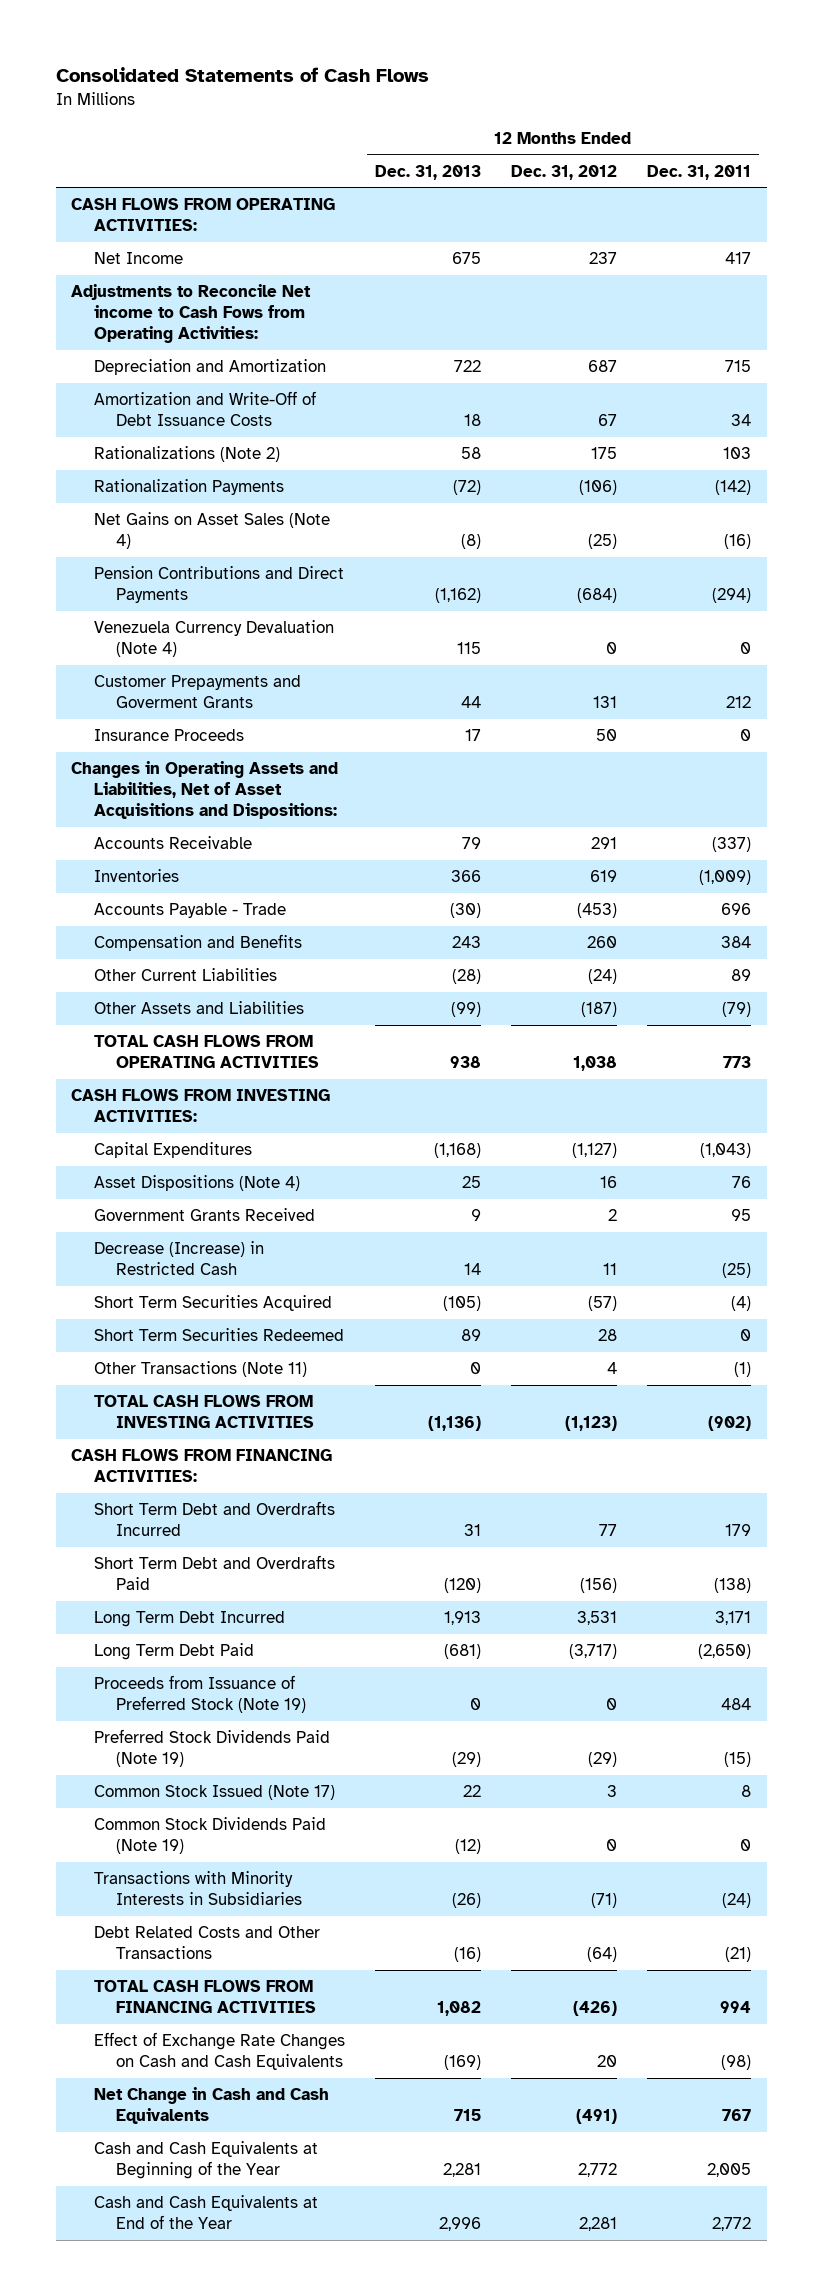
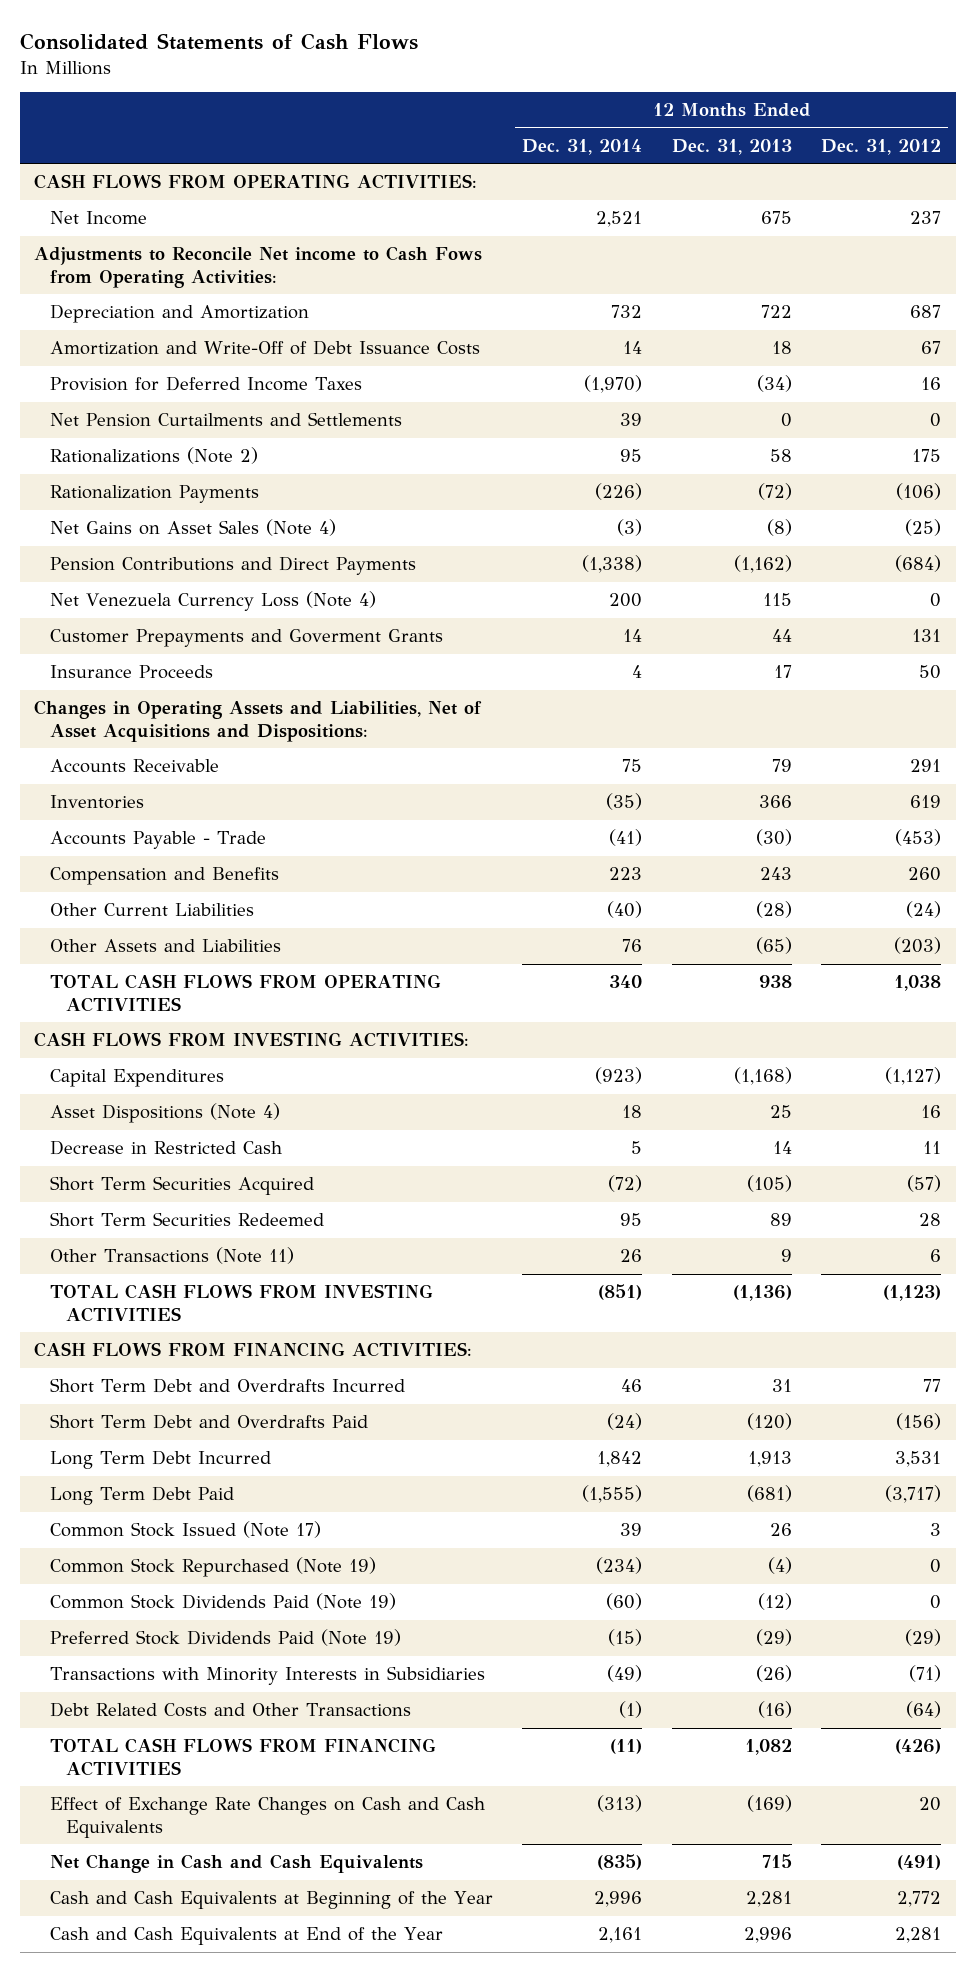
[647,164,752,180] Dec. 31, 2011 -> none
none -> [522,138,643,155] Dec. 31, 2014
none -> [50,376,363,392] Provision for Deferred Income Taxes
none -> [50,412,403,428] Net Pension Curtailments and Settlements
[93,620,334,658] Venezuela Currency Devaluation (Note 4) -> [50,591,377,612] Net Venezuela Currency Loss (Note 4)
[450,1002,481,1018] (99) -> [755,937,792,955] (65)
[581,1002,618,1018] (187) -> [893,937,941,955] (203)
[93,1208,315,1222] Government Grants Received -> none
[93,1241,264,1276] Decrease (Increase) in Restricted Cash -> [50,1140,283,1156] Decrease in Restricted Cash
[469,1362,481,1375] 0 -> [780,1249,792,1263] 9
[607,1362,618,1375] 4 -> [929,1249,941,1263] 6
[93,1675,306,1714] Proceeds from Issuance of Preferred Stock (Note 19) -> none
[462,1785,481,1798] 22 -> [769,1523,792,1537] 26
none -> [50,1557,377,1578] Common Stock Repurchased (Note 19)
[93,1729,330,1768] Preferred Stock Dividends Paid (Note 19) -> [50,1629,402,1647] Preferred Stock Dividends Paid (Note 19)

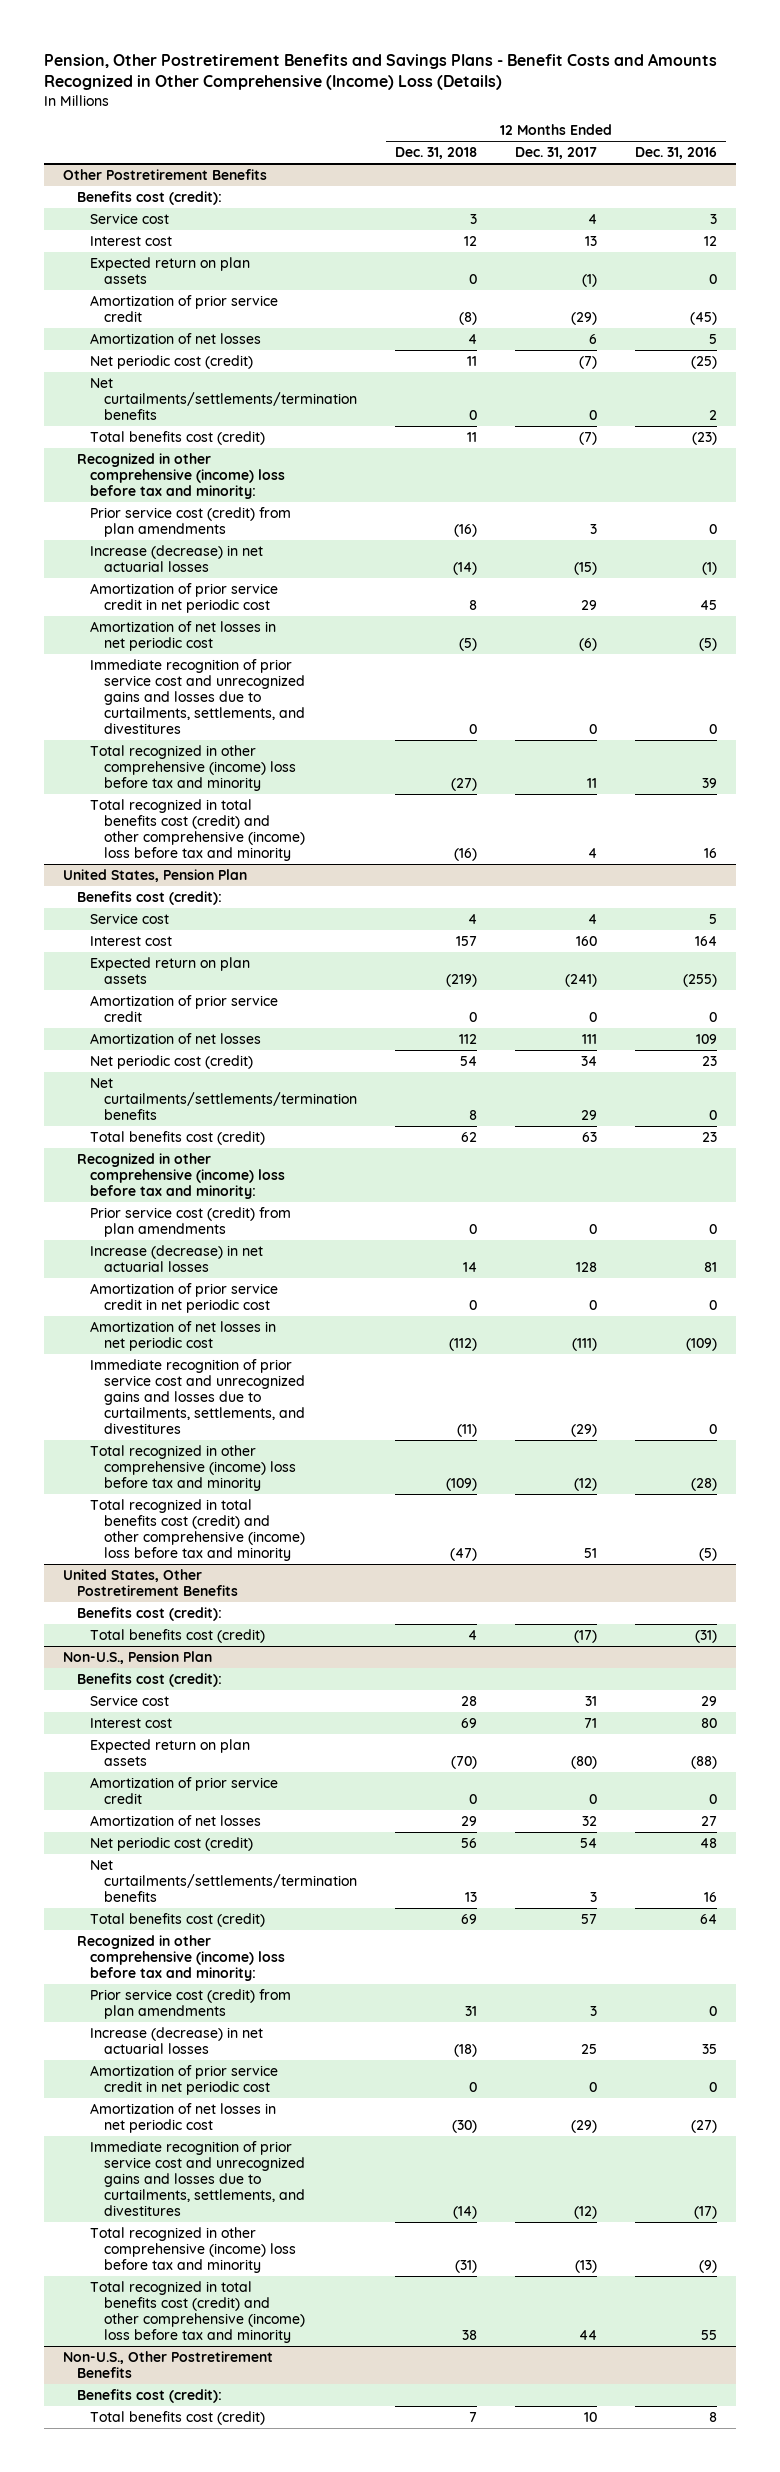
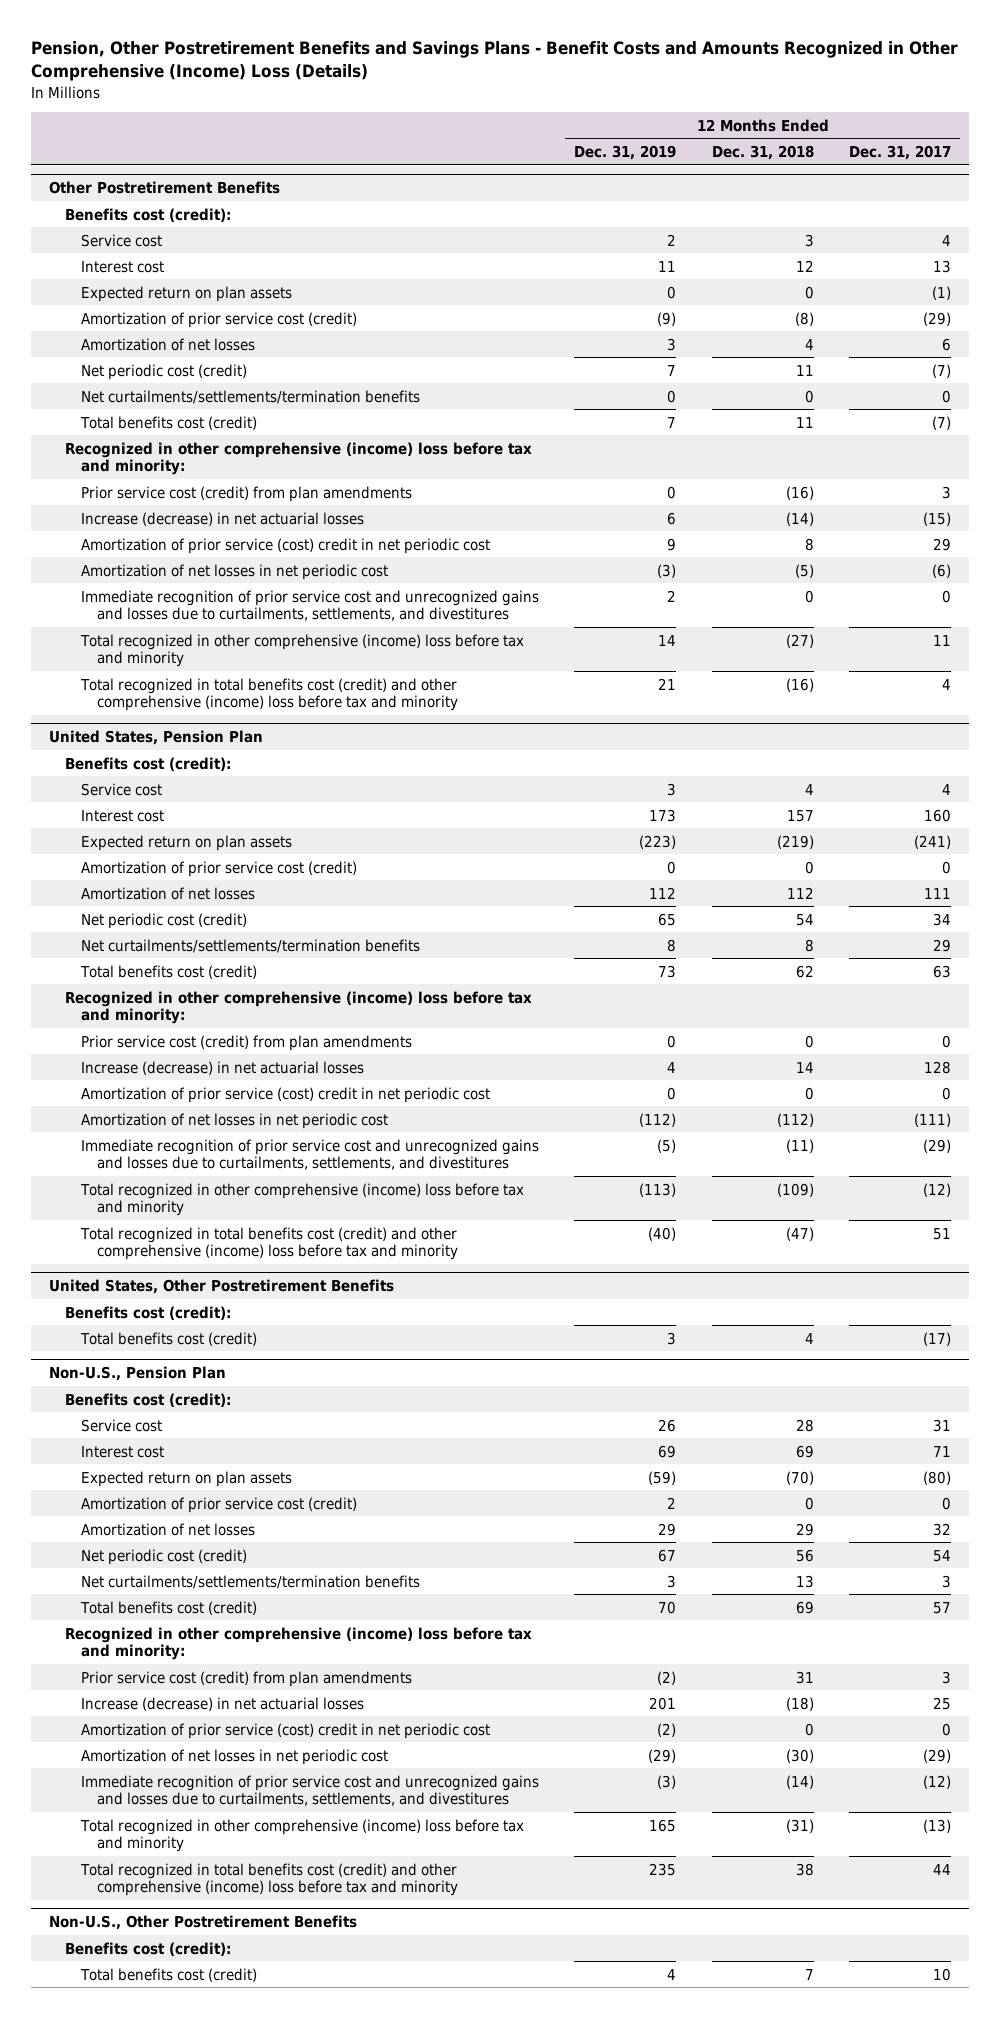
[634,147,717,160] Dec. 31, 2016 -> none
none -> [574,145,677,161] Dec. 31, 2019
[90,294,279,322] Amortization of prior service credit -> [80,311,357,328] Amortization of prior service cost (credit)
[90,582,279,613] Amortization of prior service credit in net periodic cost -> [80,537,490,554] Amortization of prior service (cost) credit in net periodic cost
[90,994,279,1022] Amortization of prior service credit -> [80,860,357,877] Amortization of prior service cost (credit)
[90,1282,279,1313] Amortization of prior service credit in net periodic cost -> [80,1086,490,1103] Amortization of prior service (cost) credit in net periodic cost
[90,1776,279,1804] Amortization of prior service credit -> [80,1496,357,1513] Amortization of prior service cost (credit)
[90,2064,279,2095] Amortization of prior service credit in net periodic cost -> [80,1722,490,1739] Amortization of prior service (cost) credit in net periodic cost

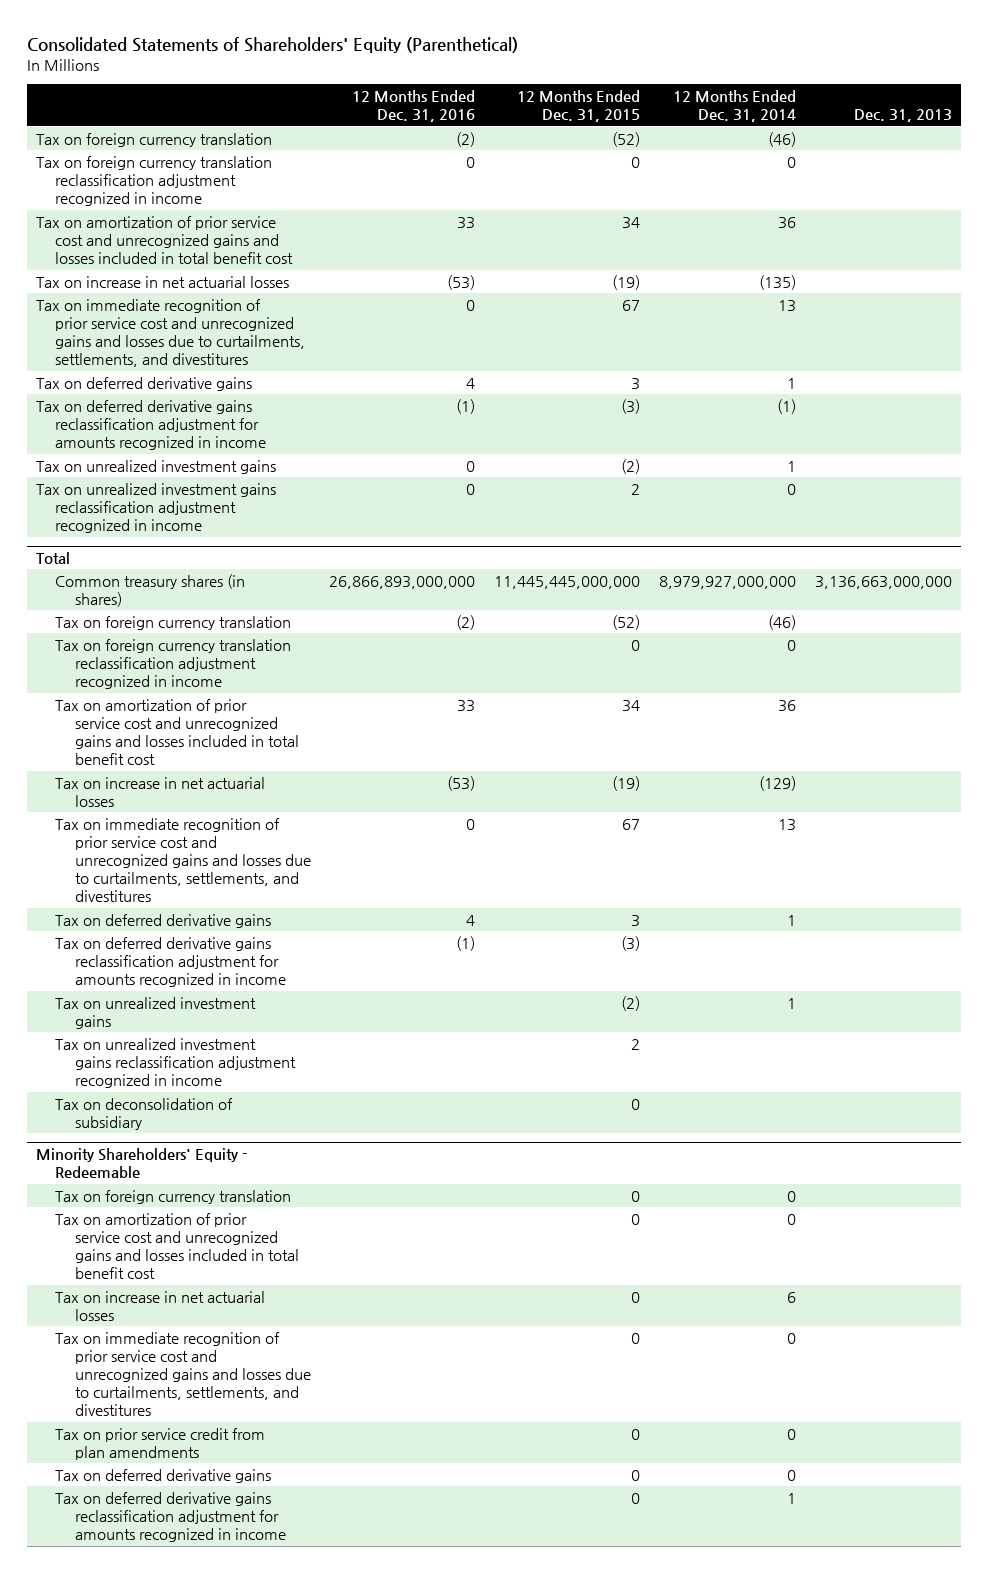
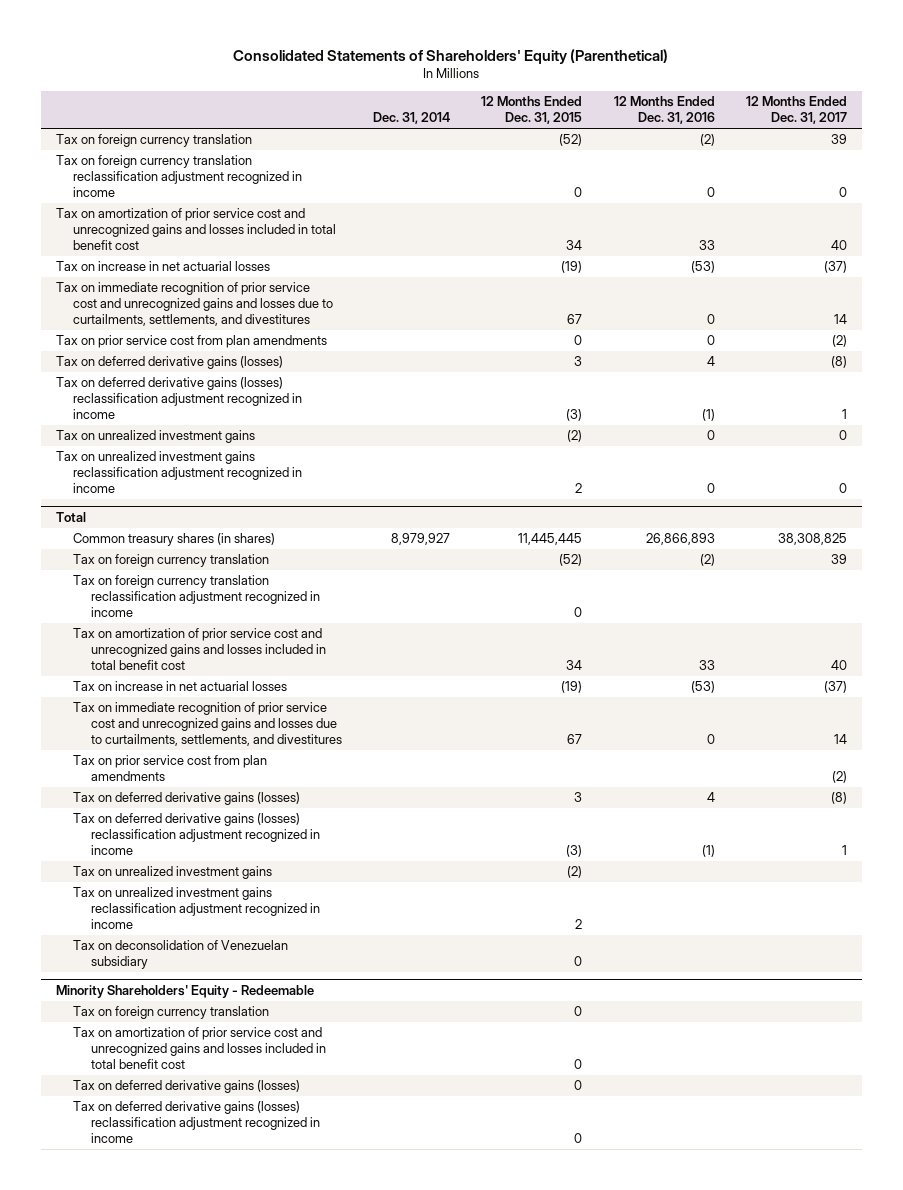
[672,90,796,123] 12 Months Ended Dec. 31, 2014 -> none
[853,109,952,123] Dec. 31, 2013 -> none
none -> [372,112,450,125] Dec. 31, 2014
none -> [745,96,847,125] 12 Months Ended Dec. 31, 2017
none -> [56,335,328,349] Tax on prior service cost from plan amendments
[36,376,253,391] Tax on deferred derivative gains -> [56,356,284,370] Tax on deferred derivative gains (losses)
[36,399,267,450] Tax on deferred derivative gains reclassification adjustment for amounts recognized in income -> [56,377,303,420] Tax on deferred derivative gains (losses) reclassification adjustment recognized in income
[329,575,476,589] 26,866,893,000,000 -> [645,533,715,546] 26,866,893
[494,575,641,589] 11,445,445,000,000 -> [518,533,583,546] 11,445,445
none -> [73,755,268,782] Tax on prior service cost from plan amendments
[55,913,272,928] Tax on deferred derivative gains -> [73,792,301,806] Tax on deferred derivative gains (losses)
[55,936,286,987] Tax on deferred derivative gains reclassification adjustment for amounts recognized in income -> [73,813,320,856] Tax on deferred derivative gains (losses) reclassification adjustment recognized in income
[55,1097,234,1130] Tax on deconsolidation of subsidiary -> [73,940,289,970] Tax on deconsolidation of Venezuelan subsidiary
[55,1290,266,1321] Tax on increase in net actuarial losses -> none
[55,1331,311,1417] Tax on immediate recognition of prior service cost and unrecognized gains and losses due to curtailments, settlements, and divestitures -> none
[55,1427,266,1460] Tax on prior service credit from plan amendments -> none
[55,1468,272,1483] Tax on deferred derivative gains -> [73,1080,301,1094] Tax on deferred derivative gains (losses)
[55,1491,286,1542] Tax on deferred derivative gains reclassification adjustment for amounts recognized in income -> [73,1101,320,1144] Tax on deferred derivative gains (losses) reclassification adjustment recognized in income

